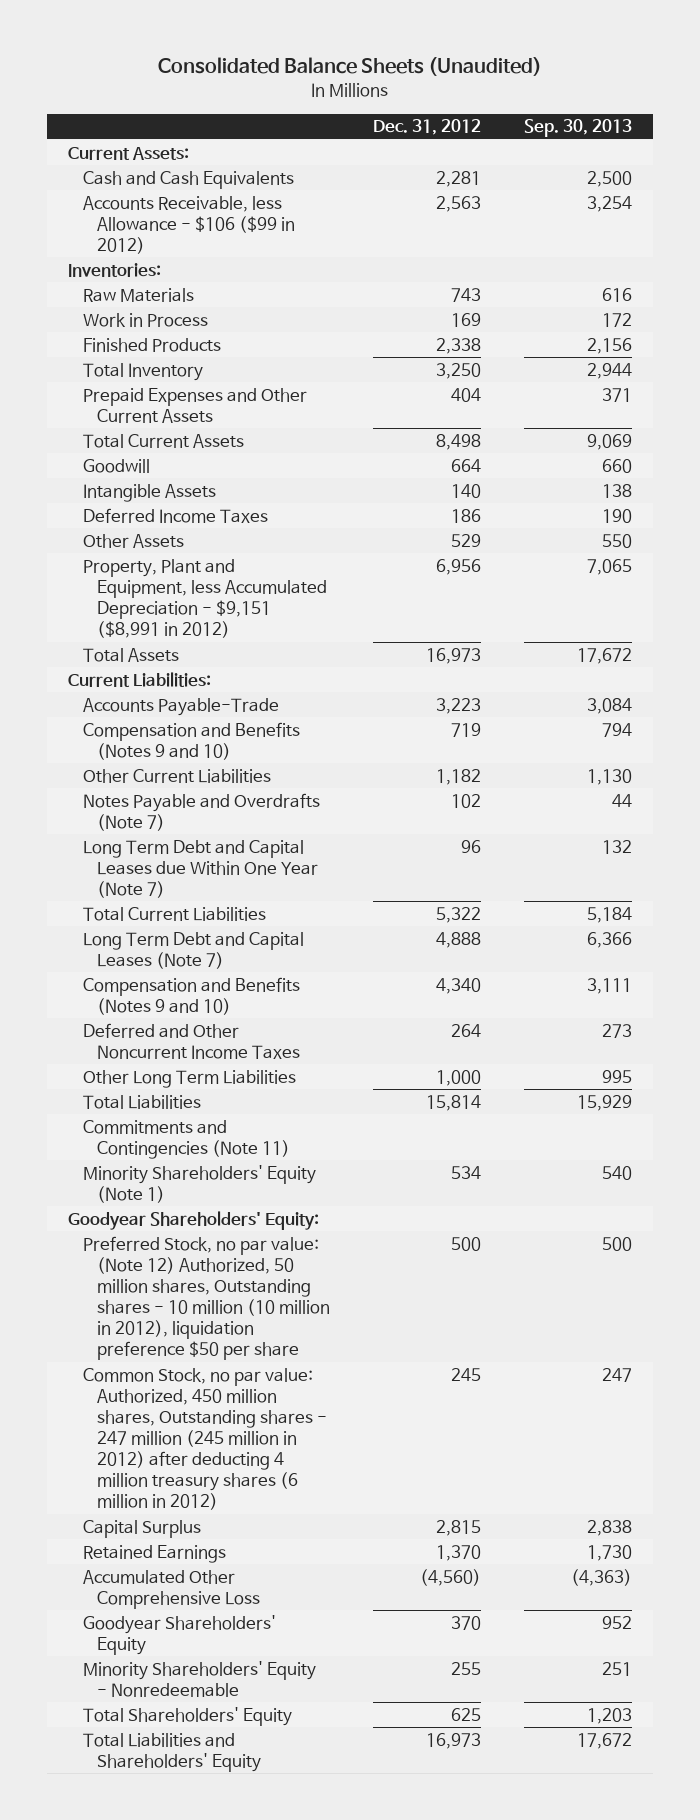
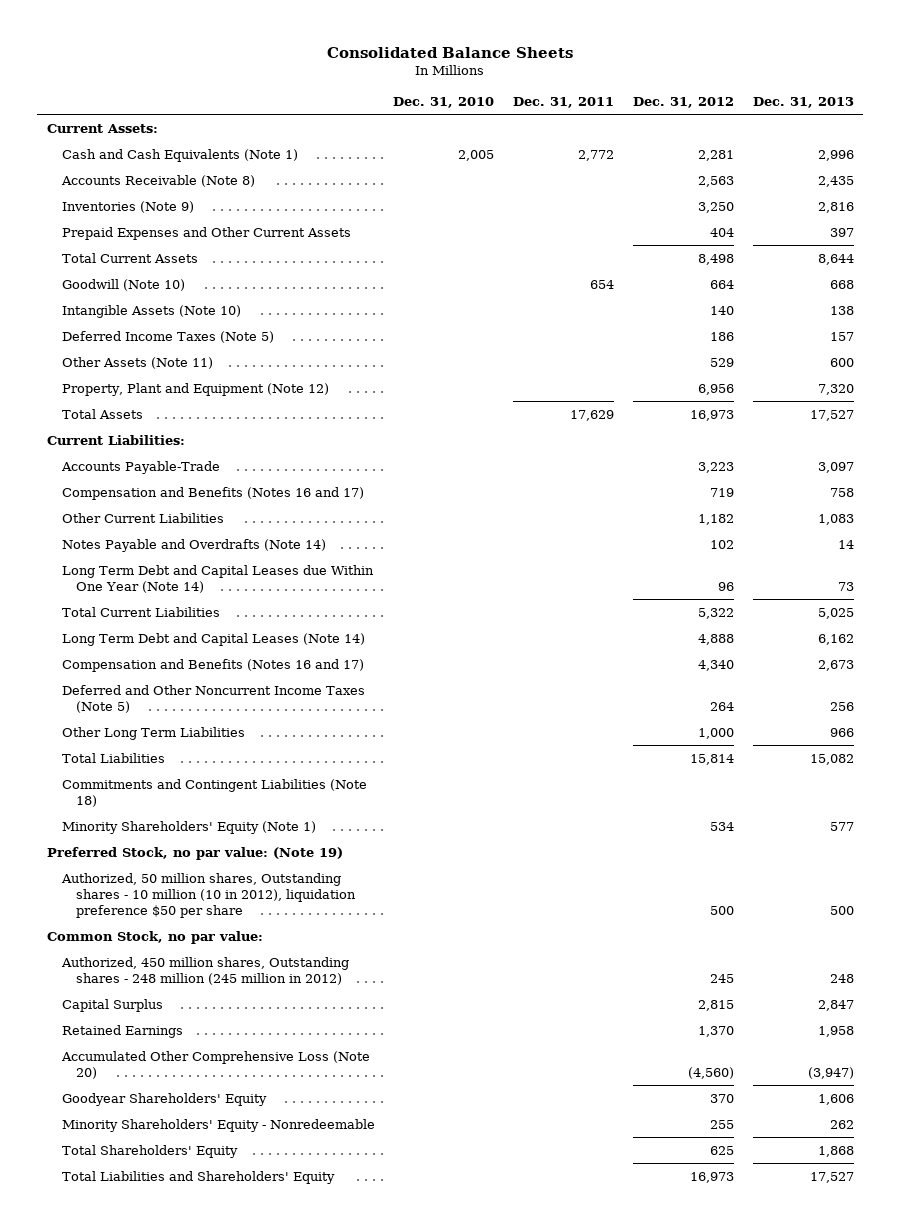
[157,57,542,77] Consolidated Balance Sheets (Unaudited) -> [327,46,574,58] Consolidated Balance Sheets
[523,119,632,138] Sep. 30, 2013 -> none
none -> [393,97,495,109] Dec. 31, 2010
none -> [513,97,615,109] Dec. 31, 2011
none -> [752,97,854,109] Dec. 31, 2013
[68,262,162,277] Inventories: -> none
[82,287,194,302] Raw Materials -> none
[82,312,208,327] Work in Process -> none
[82,337,221,352] Finished Products -> none
[82,170,294,189] Cash and Cash Equivalents -> [61,148,298,162] Cash and Cash Equivalents (Note 1)
[82,195,296,254] Accounts Receivable, less Allowance - $106 ($99 in 2012) -> [60,174,255,187] Accounts Receivable (Note 8)
[82,362,203,381] Total Inventory -> [61,200,194,213] Inventories (Note 9)
[82,458,150,473] Goodwill -> [61,278,185,291] Goodwill (Note 10)
[82,483,216,502] Intangible Assets -> [61,304,241,318] Intangible Assets (Note 10)
[82,507,268,523] Deferred Income Taxes -> [61,330,274,343] Deferred Income Taxes (Note 5)
[82,533,184,548] Other Assets -> [61,356,213,369] Other Assets (Note 11)
[82,558,328,639] Property, Plant and Equipment, less Accumulated Depreciation - $9,151 ($8,991 in 2012) -> [61,382,329,396] Property, Plant and Equipment (Note 12)
[82,721,300,760] Compensation and Benefits (Notes 9 and 10) -> [61,486,364,500] Compensation and Benefits (Notes 16 and 17)
[82,792,320,831] Notes Payable and Overdrafts (Note 7) -> [61,538,326,552] Notes Payable and Overdrafts (Note 14)
[82,839,319,898] Long Term Debt and Capital Leases due Within One Year (Note 7) -> [61,564,374,593] Long Term Debt and Capital Leases due Within One Year (Note 14)
[82,931,304,969] Long Term Debt and Capital Leases (Note 7) -> [61,632,365,646] Long Term Debt and Capital Leases (Note 14)
[82,976,300,1015] Compensation and Benefits (Notes 9 and 10) -> [61,658,364,672] Compensation and Benefits (Notes 16 and 17)
[82,1022,301,1059] Deferred and Other Noncurrent Income Taxes -> [61,684,365,713] Deferred and Other Noncurrent Income Taxes (Note 5)
[82,1119,291,1159] Commitments and Contingencies (Note 11) -> [61,778,367,807] Commitments and Contingent Liabilities (Note 18)
[68,1210,320,1230] Goodyear Shareholders' Equity: -> none
none -> [46,846,343,860] Preferred Stock, no par value: (Note 19)
[82,1235,331,1361] Preferred Stock, no par value: (Note 12) Authorized, 50 million shares, Outstanding shares - 10 million (10 million in 2012), liquidation preference $50 per share -> [60,872,357,919] Authorized, 50 million shares, Outstanding shares - 10 million (10 in 2012), liquidation preference $50 per share
none -> [46,930,263,944] Common Stock, no par value:
[82,1367,328,1511] Common Stock, no par value: Authorized, 450 million shares, Outstanding shares - 247 million (245 million in 2012) after deducting 4 million treasury shares (6 million in 2012) -> [60,956,349,985] Authorized, 450 million shares, Outstanding shares - 248 million (245 million in 2012)
[82,1569,261,1609] Accumulated Other Comprehensive Loss -> [60,1050,370,1079] Accumulated Other Comprehensive Loss (Note 20)

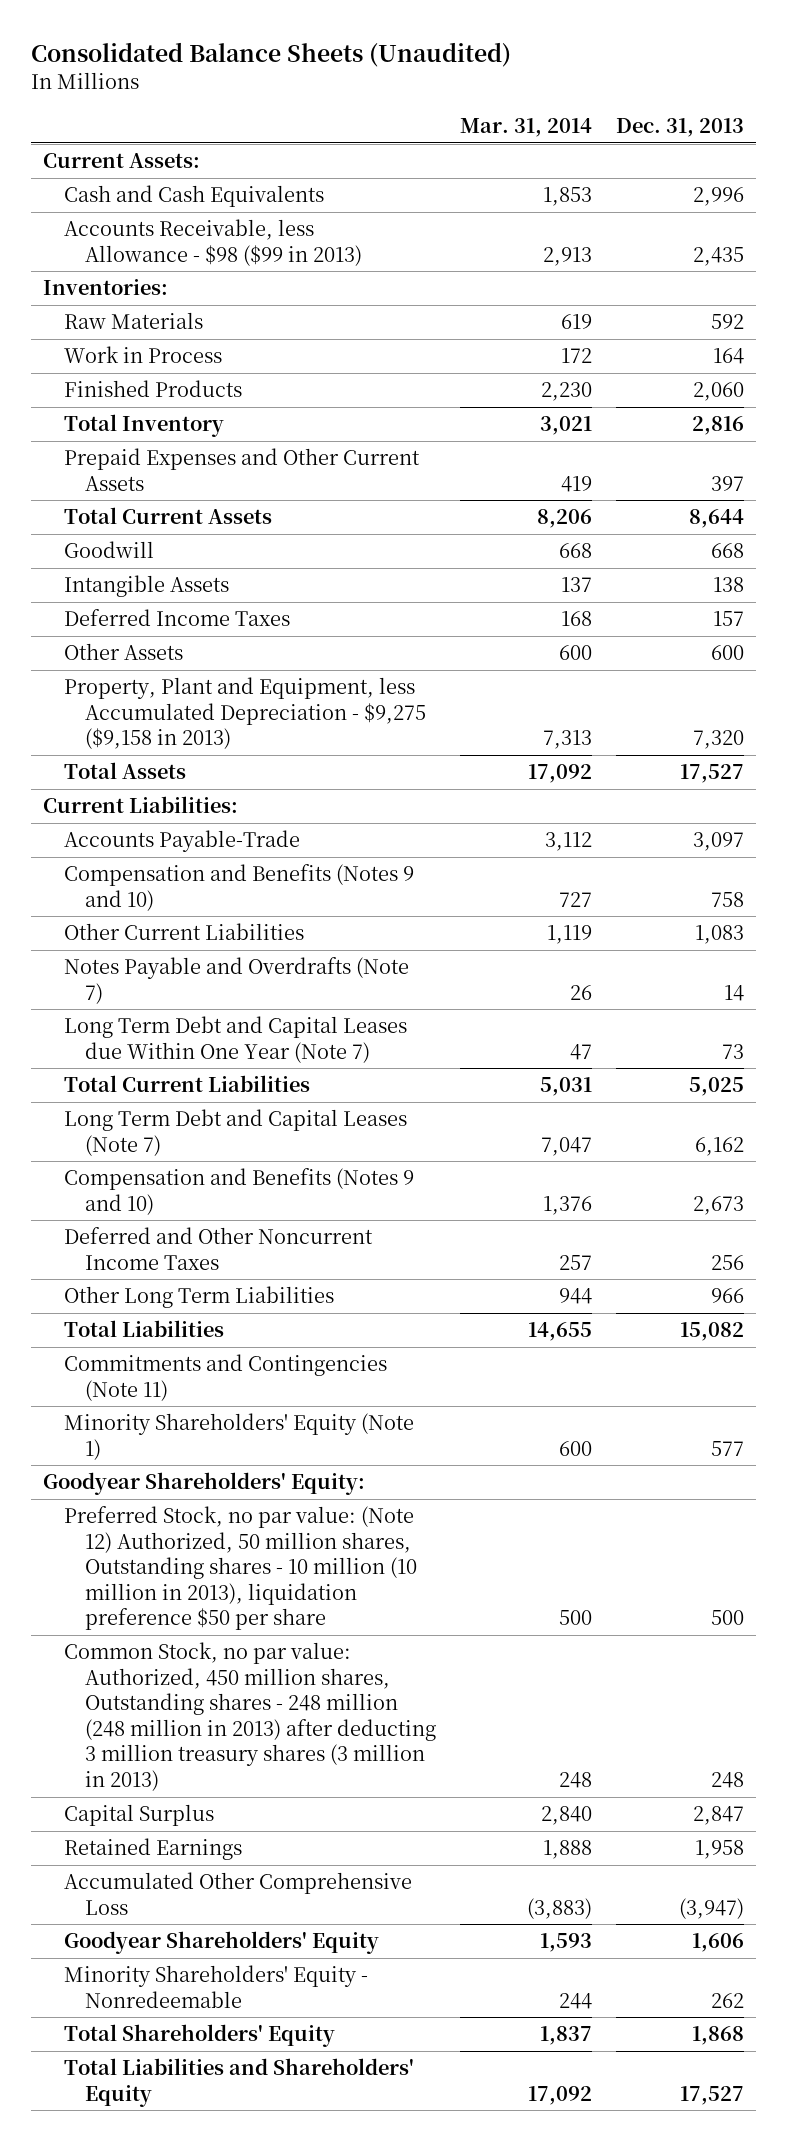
[327,46,574,58] Consolidated Balance Sheets -> [31,42,512,68] Consolidated Balance Sheets (Unaudited)
[393,97,495,109] Dec. 31, 2010 -> none
[513,97,615,109] Dec. 31, 2011 -> none
[633,97,735,109] Dec. 31, 2012 -> none
none -> [460,118,593,138] Mar. 31, 2014
[61,148,298,162] Cash and Cash Equivalents (Note 1) -> [64,185,325,208] Cash and Cash Equivalents
[60,174,255,187] Accounts Receivable (Note 8) -> [64,219,363,266] Accounts Receivable, less Allowance - $98 ($99 in 2013)
none -> [43,279,169,296] Inventories:
none -> [64,312,204,330] Raw Materials
none -> [64,346,223,364] Work in Process
none -> [64,380,243,398] Finished Products
[61,200,194,213] Inventories (Note 9) -> [64,414,225,438] Total Inventory
[61,278,185,291] Goodwill (Note 10) -> [64,541,155,559] Goodwill
[61,304,241,318] Intangible Assets (Note 10) -> [64,575,230,598] Intangible Assets
[61,330,274,343] Deferred Income Taxes (Note 5) -> [64,609,291,627] Deferred Income Taxes
[61,356,213,369] Other Assets (Note 11) -> [64,643,184,661] Other Assets
[61,382,329,396] Property, Plant and Equipment (Note 12) -> [64,677,427,750] Property, Plant and Equipment, less Accumulated Depreciation - $9,275 ($9,158 in 2013)
[61,486,364,500] Compensation and Benefits (Notes 16 and 17) -> [64,864,415,911] Compensation and Benefits (Notes 9 and 10)
[61,538,326,552] Notes Payable and Overdrafts (Note 14) -> [64,957,410,1004] Notes Payable and Overdrafts (Note 7)
[61,564,374,593] Long Term Debt and Capital Leases due Within One Year (Note 14) -> [64,1016,408,1063] Long Term Debt and Capital Leases due Within One Year (Note 7)
[61,632,365,646] Long Term Debt and Capital Leases (Note 14) -> [64,1109,408,1156] Long Term Debt and Capital Leases (Note 7)
[61,658,364,672] Compensation and Benefits (Notes 16 and 17) -> [64,1168,415,1215] Compensation and Benefits (Notes 9 and 10)
[61,684,365,713] Deferred and Other Noncurrent Income Taxes (Note 5) -> [64,1227,374,1270] Deferred and Other Noncurrent Income Taxes
[61,778,367,807] Commitments and Contingent Liabilities (Note 18) -> [64,1354,388,1401] Commitments and Contingencies (Note 11)
[46,846,343,860] Preferred Stock, no par value: (Note 19) -> none
[46,930,263,944] Common Stock, no par value: -> none
none -> [43,1472,366,1496] Goodyear Shareholders' Equity:
[60,872,357,919] Authorized, 50 million shares, Outstanding shares - 10 million (10 in 2012), liquidation preference $50 per share -> [64,1506,418,1631] Preferred Stock, no par value: (Note 12) Authorized, 50 million shares, Outstanding shares - 10 million (10 million in 2013), liquidation preference $50 per share
[60,956,349,985] Authorized, 450 million shares, Outstanding shares - 248 million (245 million in 2012) -> [64,1642,437,1792] Common Stock, no par value: Authorized, 450 million shares, Outstanding shares - 248 million (248 million in 2013) after deducting 3 million treasury shares (3 million in 2013)
[60,1050,370,1079] Accumulated Other Comprehensive Loss (Note 20) -> [64,1872,413,1915] Accumulated Other Comprehensive Loss

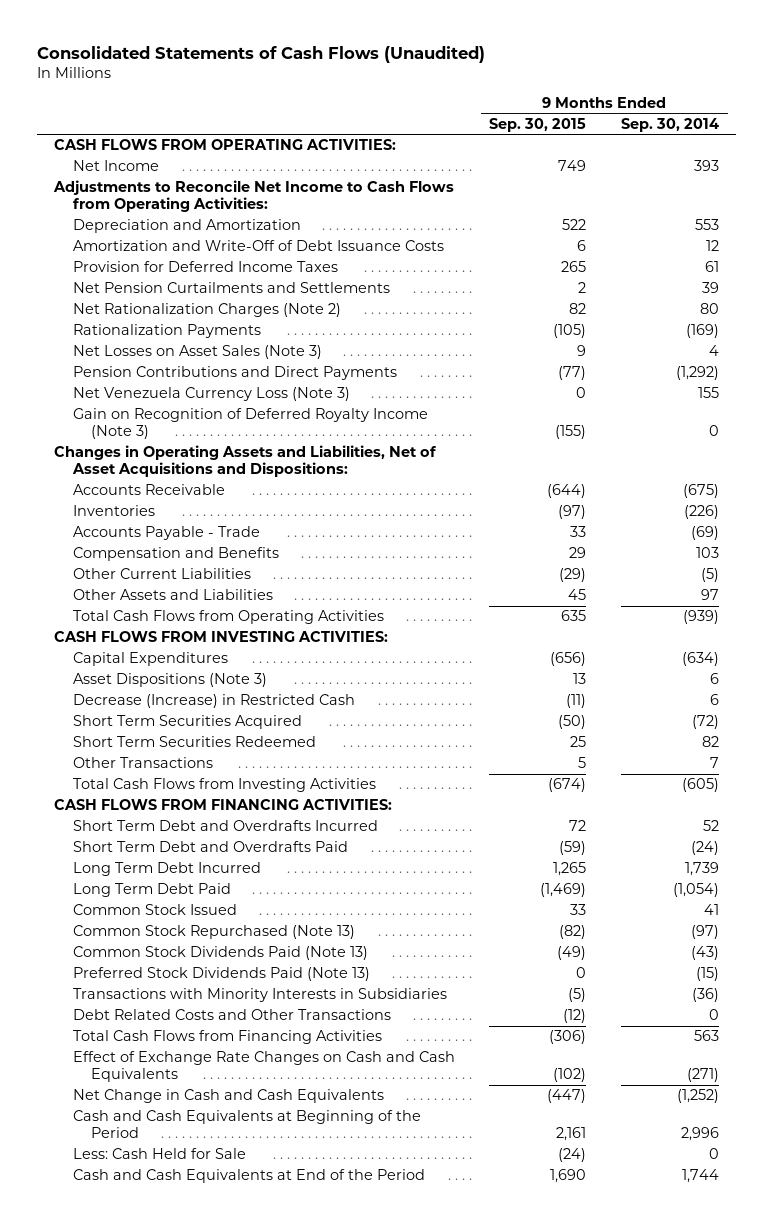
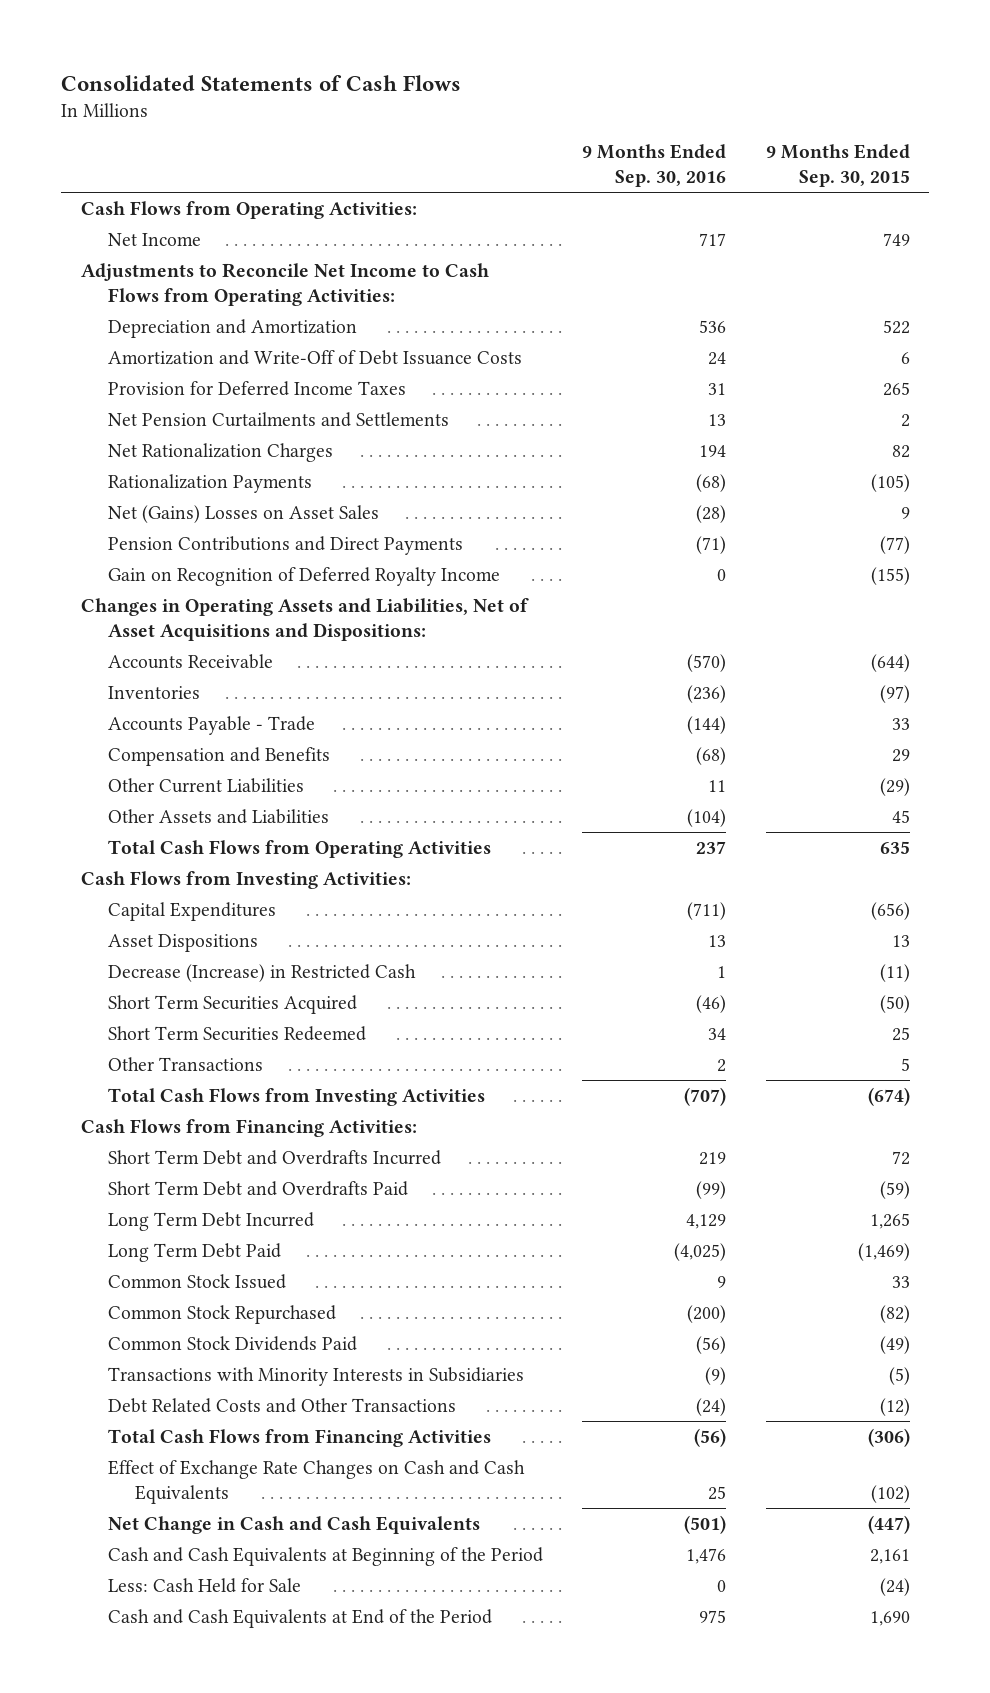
[37,46,486,64] Consolidated Statements of Cash Flows (Unaudited) -> [60,74,461,91] Consolidated Statements of Cash Flows
[621,117,720,132] Sep. 30, 2014 -> none
none -> [582,144,727,188] 9 Months Ended Sep. 30, 2016
[54,139,397,151] CASH FLOWS FROM OPERATING ACTIVITIES: -> [80,200,417,219] Cash Flows from Operating Activities:
[72,303,341,318] Net Rationalization Charges (Note 2) -> [107,442,333,462] Net Rationalization Charges
[72,345,322,360] Net Losses on Asset Sales (Note 3) -> [107,504,379,523] Net (Gains) Losses on Asset Sales
[72,387,350,402] Net Venezuela Currency Loss (Note 3) -> none
[72,408,428,440] Gain on Recognition of Deferred Royalty Income (Note 3) -> [107,566,500,586] Gain on Recognition of Deferred Royalty Income
[54,631,389,643] CASH FLOWS FROM INVESTING ACTIVITIES: -> [80,870,411,889] Cash Flows from Investing Activities:
[72,673,267,688] Asset Dispositions (Note 3) -> [107,933,258,952] Asset Dispositions
[54,799,393,811] CASH FLOWS FROM FINANCING ACTIVITIES: -> [80,1118,417,1137] Cash Flows from Financing Activities:
[72,967,370,982] Preferred Stock Dividends Paid (Note 13) -> none
[72,925,355,940] Common Stock Repurchased (Note 13) -> [107,1304,336,1324] Common Stock Repurchased
[72,946,368,961] Common Stock Dividends Paid (Note 13) -> [107,1335,357,1351] Common Stock Dividends Paid

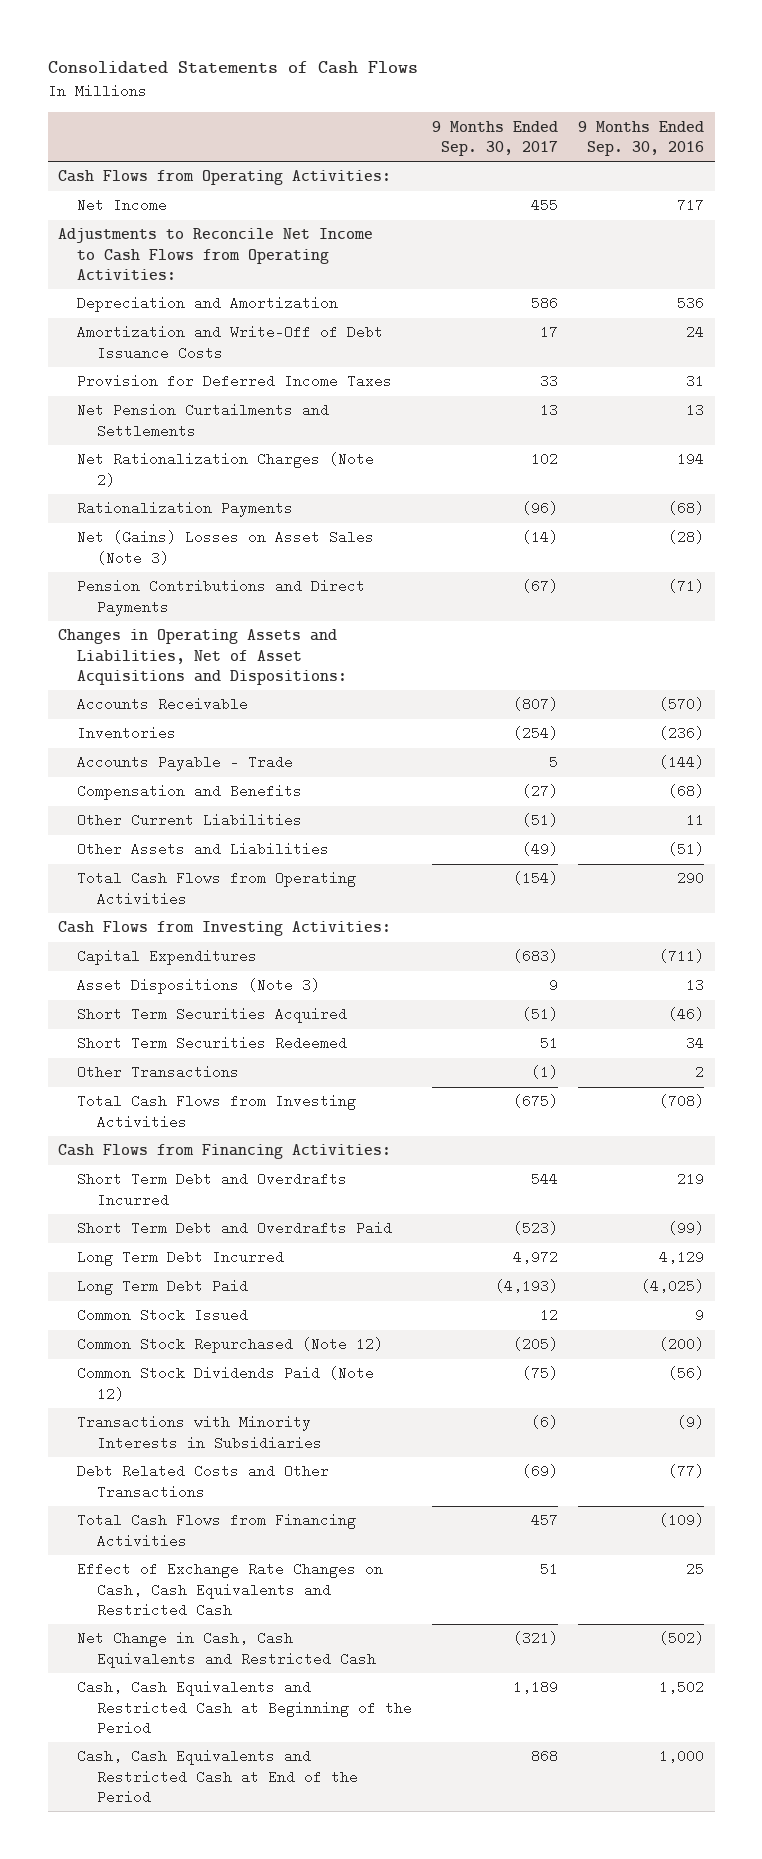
[765,144,910,188] 9 Months Ended Sep. 30, 2015 -> none
none -> [432,120,559,156] 9 Months Ended Sep. 30, 2017
[107,442,333,462] Net Rationalization Charges -> [77,452,375,487] Net Rationalization Charges (Note 2)
[107,504,379,523] Net (Gains) Losses on Asset Sales -> [77,530,375,565] Net (Gains) Losses on Asset Sales (Note 3)
[107,566,500,586] Gain on Recognition of Deferred Royalty Income -> none
[687,808,727,827] (104) -> [668,842,705,857] (51)
[696,840,727,854] 237 -> [677,871,705,886] 290
[107,963,416,982] Decrease (Increase) in Restricted Cash -> none
[107,933,258,952] Asset Dispositions -> [77,978,321,995] Asset Dispositions (Note 3)
[684,1086,727,1106] (707) -> [659,1094,705,1109] (708)
[107,1304,336,1324] Common Stock Repurchased -> [77,1337,384,1354] Common Stock Repurchased (Note 12)
[107,1335,357,1351] Common Stock Dividends Paid -> [77,1366,375,1401] Common Stock Dividends Paid (Note 12)
[107,1577,301,1593] Less: Cash Held for Sale -> none
[696,1397,727,1416] (24) -> [668,1464,705,1479] (77)
[694,1427,727,1447] (56) -> [659,1513,705,1528] (109)
[107,1459,525,1504] Effect of Exchange Rate Changes on Cash and Cash Equivalents -> [77,1562,384,1617] Effect of Exchange Rate Changes on Cash, Cash Equivalents and Restricted Cash
[107,1515,480,1534] Net Change in Cash and Cash Equivalents -> [77,1631,377,1668] Net Change in Cash, Cash Equivalents and Restricted Cash
[684,1514,727,1534] (501) -> [659,1631,705,1646] (502)
[107,1546,543,1566] Cash and Cash Equivalents at Beginning of the Period -> [77,1680,413,1735] Cash, Cash Equivalents and Restricted Cash at Beginning of the Period
[686,1547,727,1564] 1,476 -> [659,1680,705,1695] 1,502
[107,1608,492,1628] Cash and Cash Equivalents at End of the Period -> [77,1749,359,1804] Cash, Cash Equivalents and Restricted Cash at End of the Period
[699,1609,727,1623] 975 -> [659,1749,705,1764] 1,000

